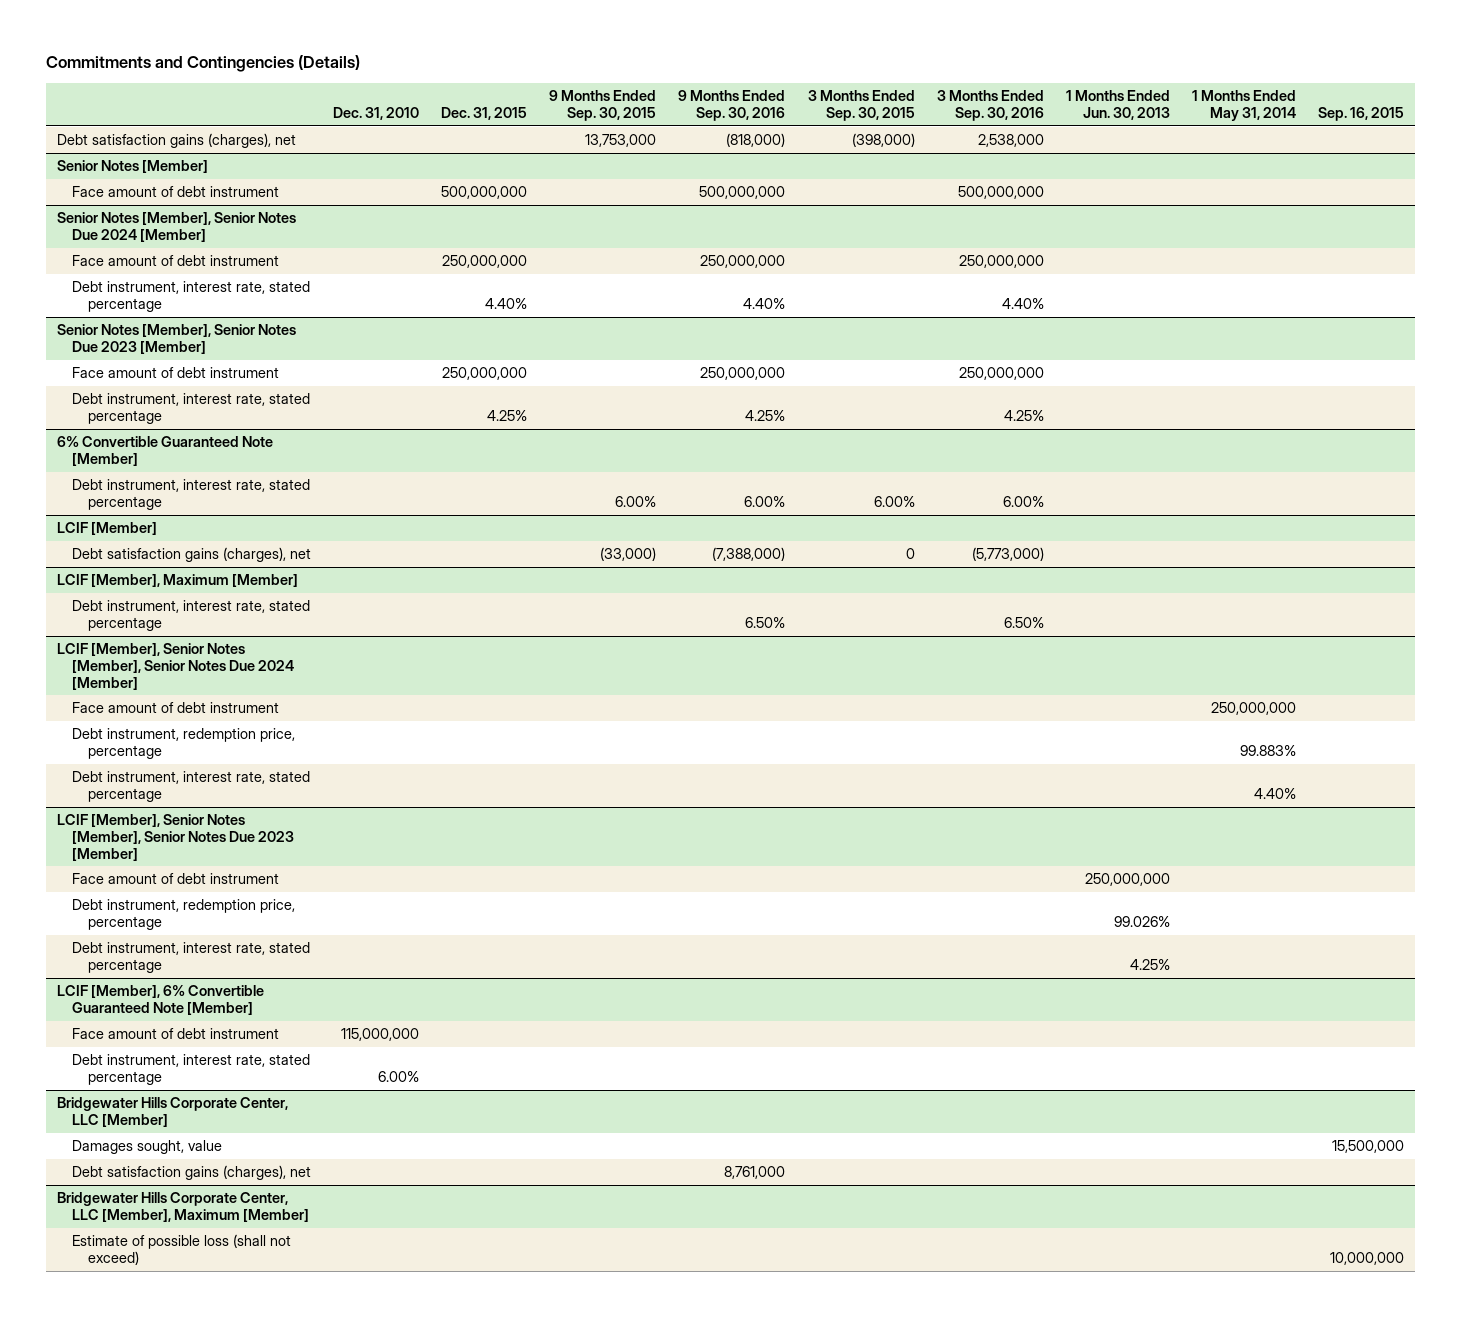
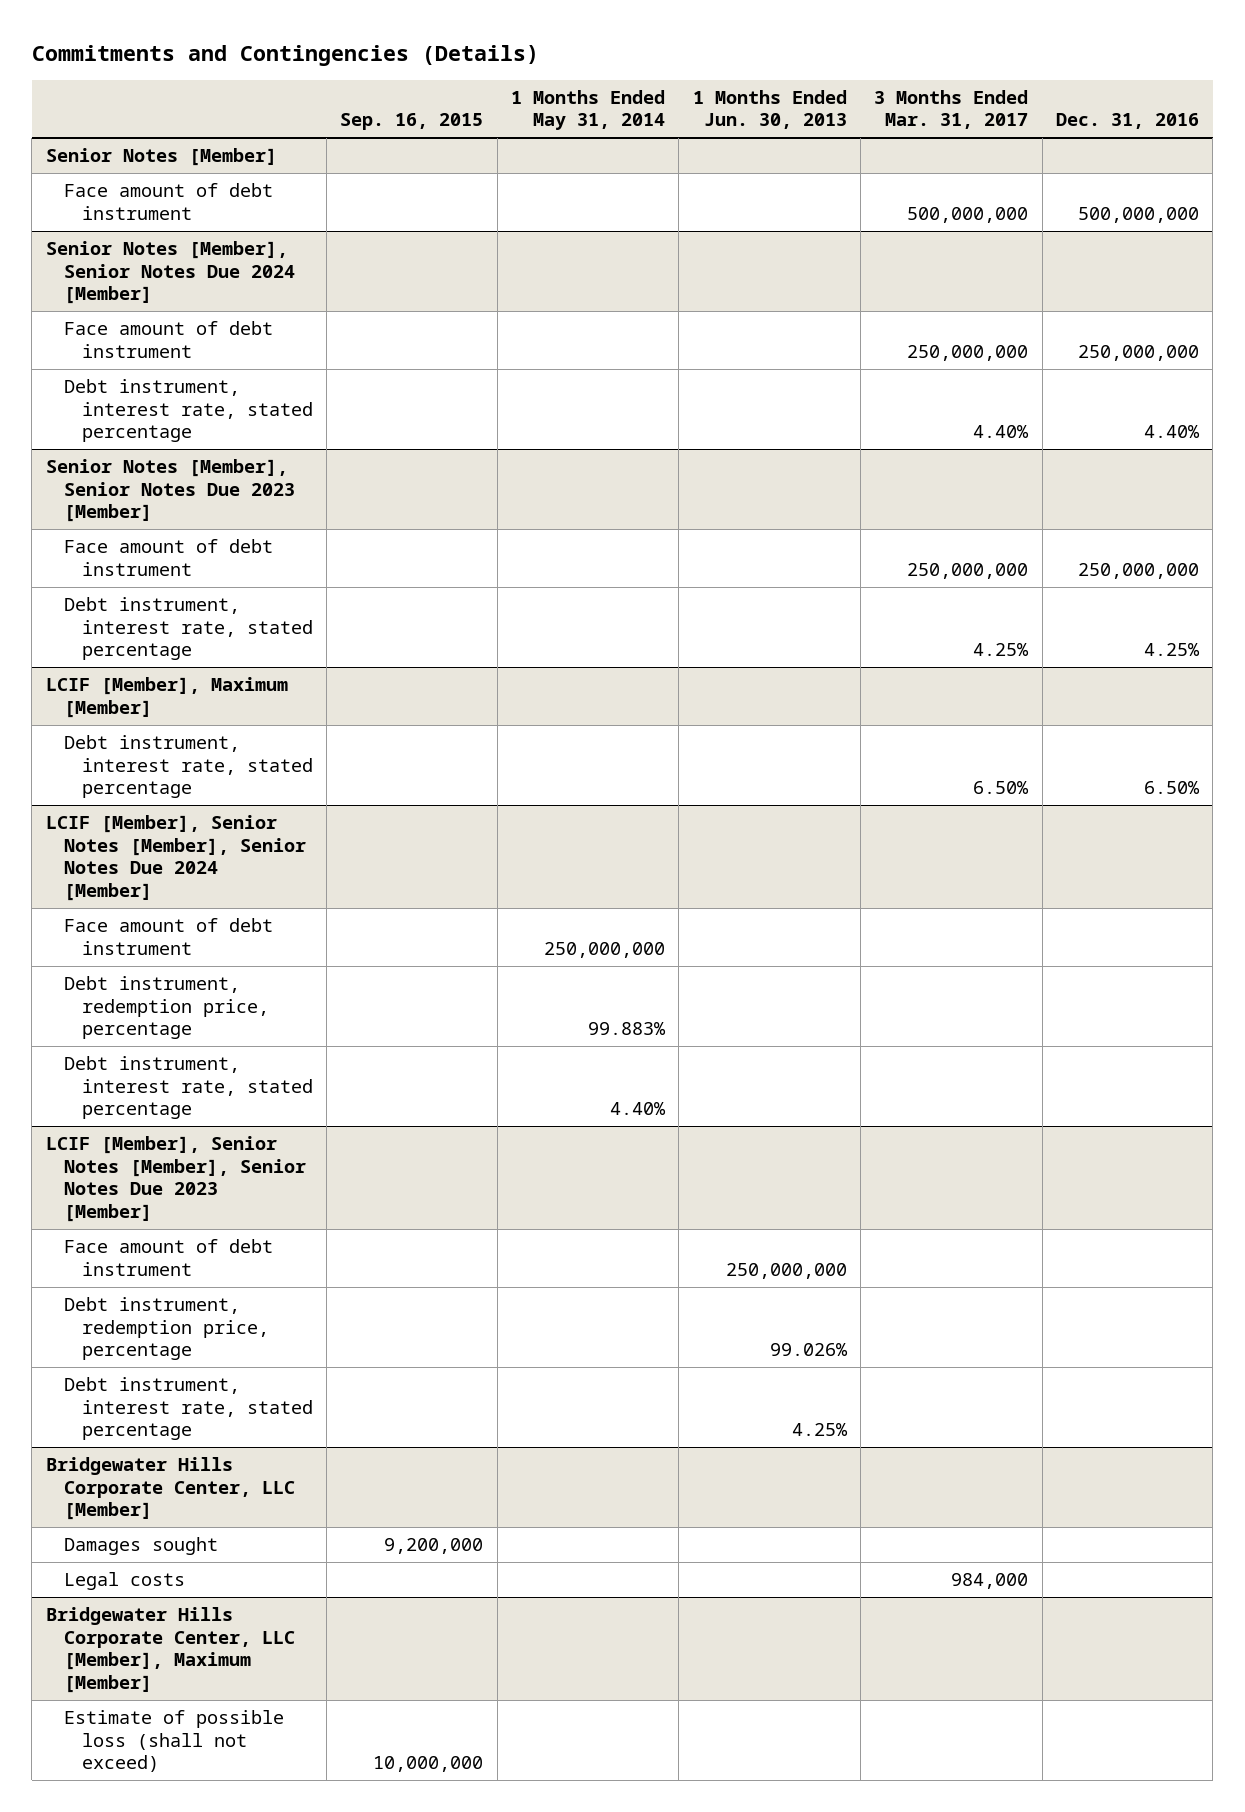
[333,106,420,120] Dec. 31, 2010 -> none
[441,106,528,120] Dec. 31, 2015 -> none
[549,90,657,121] 9 Months Ended Sep. 30, 2015 -> none
[678,90,786,121] 9 Months Ended Sep. 30, 2016 -> none
[807,90,915,121] 3 Months Ended Sep. 30, 2015 -> none
[936,90,1044,121] 3 Months Ended Sep. 30, 2016 -> none
none -> [874,89,1029,130] 3 Months Ended Mar. 31, 2017
none -> [1055,113,1199,130] Dec. 31, 2016
[56,133,296,149] Debt satisfaction gains (charges), net -> none
[56,436,273,466] 6% Convertible Guaranteed Note [Member] -> none
[72,479,311,510] Debt instrument, interest rate, stated percentage -> none
[56,522,157,536] LCIF [Member] -> none
[72,547,312,563] Debt satisfaction gains (charges), net -> none
[56,985,264,1015] LCIF [Member], 6% Convertible Guaranteed Note [Member] -> none
[72,1028,280,1040] Face amount of debt instrument -> none
[72,1054,311,1085] Debt instrument, interest rate, stated percentage -> none
[72,1165,312,1181] Debt satisfaction gains (charges), net -> none
[72,1140,223,1155] Damages sought, value -> [63,1537,218,1556] Damages sought
[1331,1140,1404,1154] 15,500,000 -> [384,1538,484,1555] 9,200,000
none -> [63,1572,185,1591] Legal costs

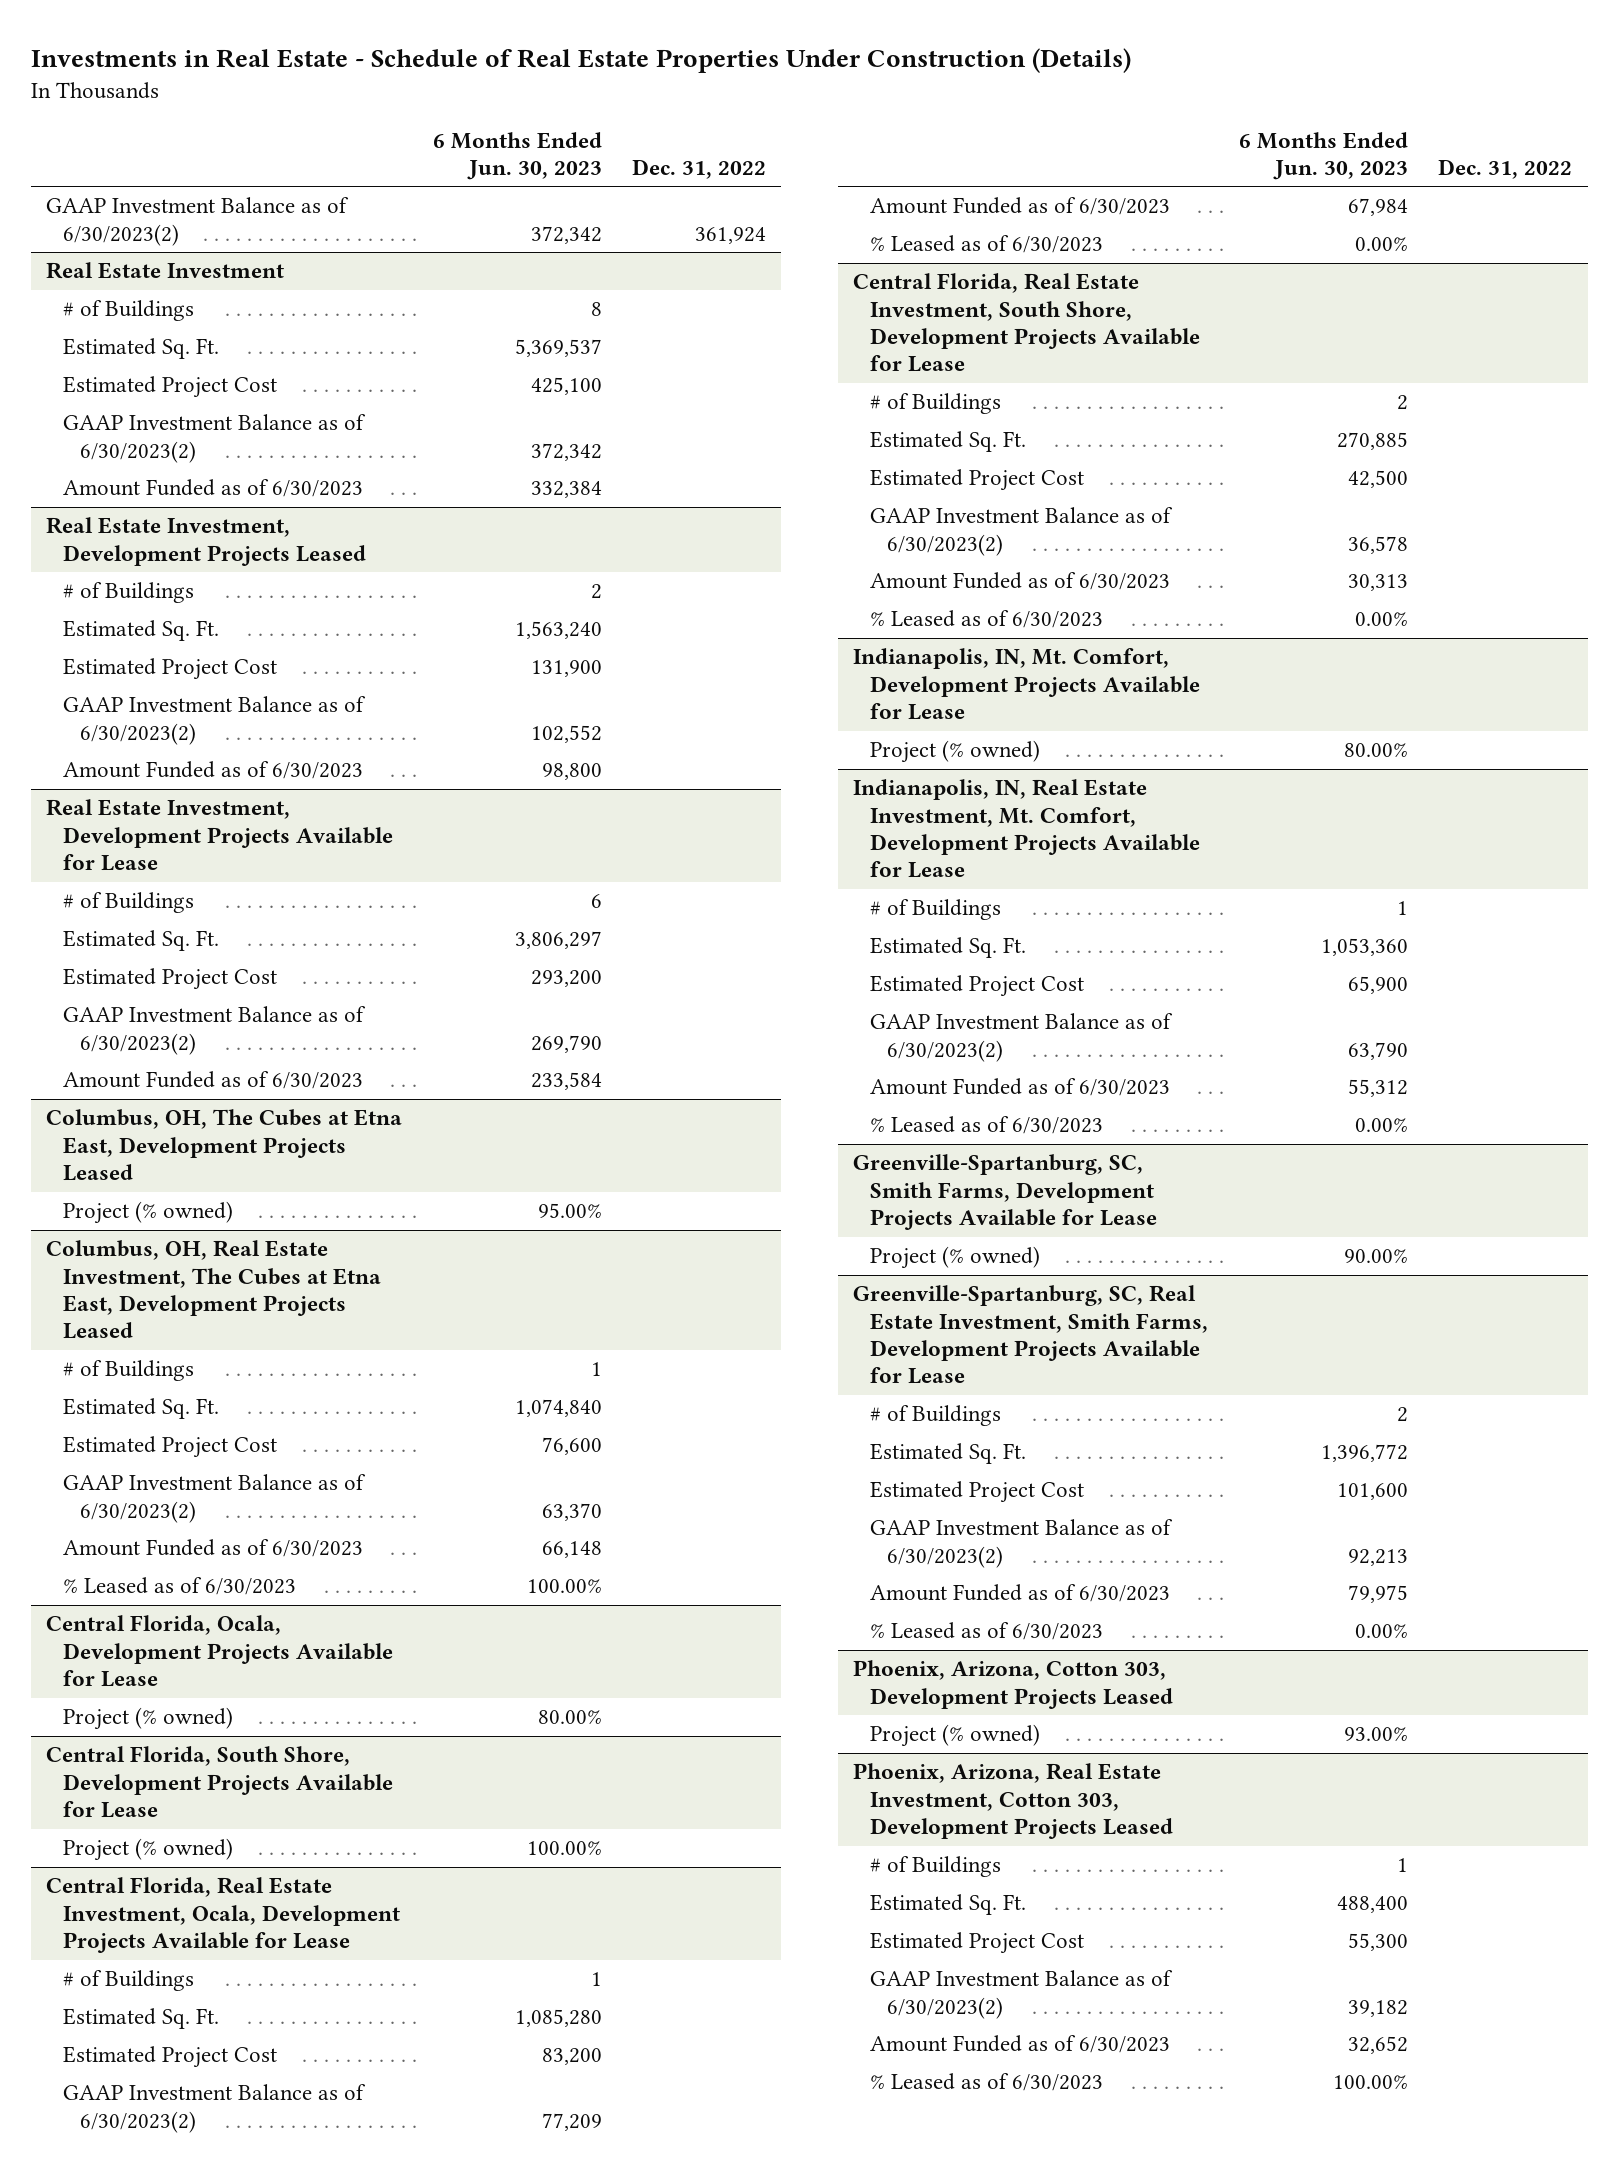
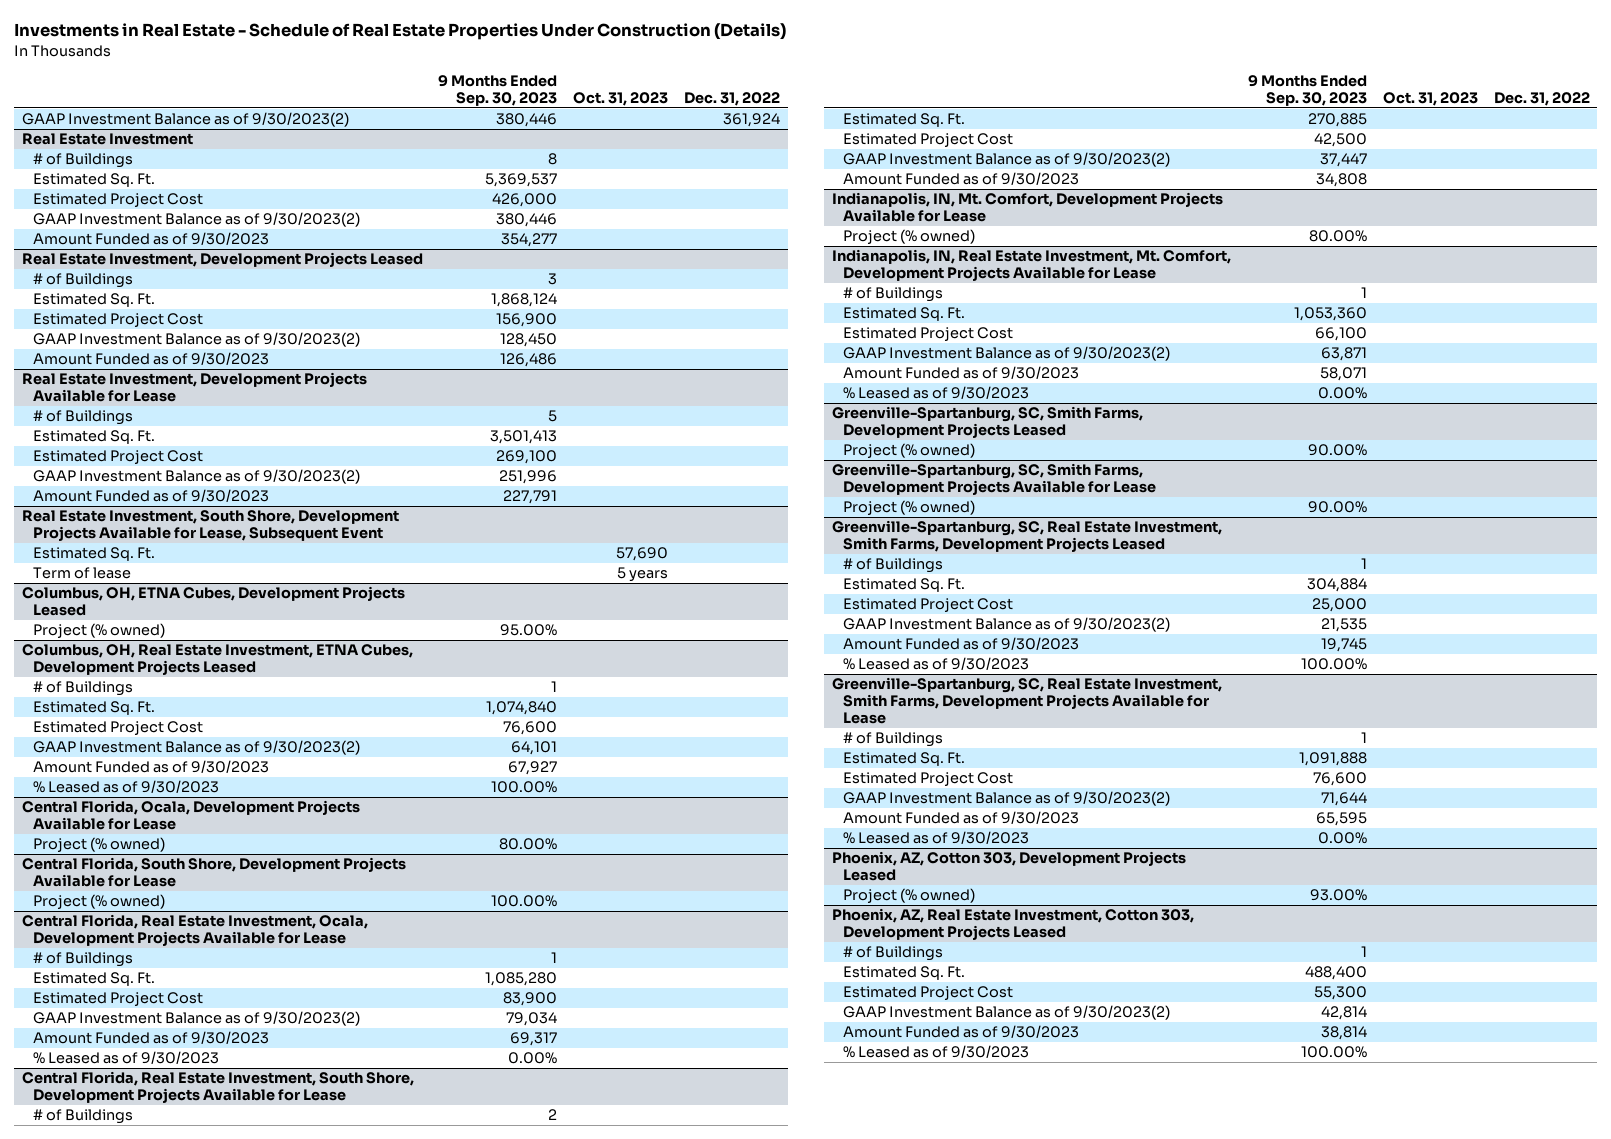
[432,131,602,180] 6 Months Ended Jun. 30, 2023 -> none
none -> [438,74,558,106] 9 Months Ended Sep. 30, 2023
none -> [573,91,669,106] Oct. 31, 2023
[46,197,350,246] GAAP Investment Balance as of 6/30/2023(2) -> [21,112,349,128] GAAP Investment Balance as of 9/30/2023(2)
[63,414,367,463] GAAP Investment Balance as of 6/30/2023(2) -> [32,212,360,228] GAAP Investment Balance as of 9/30/2023(2)
[63,479,364,498] Amount Funded as of 6/30/2023 -> [32,232,269,246] Amount Funded as of 9/30/2023
[63,696,367,745] GAAP Investment Balance as of 6/30/2023(2) -> [32,332,360,348] GAAP Investment Balance as of 9/30/2023(2)
[63,761,364,780] Amount Funded as of 6/30/2023 -> [32,352,269,366] Amount Funded as of 9/30/2023
[63,1006,367,1055] GAAP Investment Balance as of 6/30/2023(2) -> [32,469,360,485] GAAP Investment Balance as of 9/30/2023(2)
[63,1071,364,1090] Amount Funded as of 6/30/2023 -> [32,489,269,503] Amount Funded as of 9/30/2023
none -> [21,510,399,542] Real Estate Investment, South Shore, Development Projects Available for Lease, Subsequent Event
none -> [32,547,155,562] Estimated Sq. Ft.
none -> [32,567,131,580] Term of lease
[46,1109,403,1182] Columbus, OH, The Cubes at Etna East, Development Projects Leased -> [21,586,405,617] Columbus, OH, ETNA Cubes, Development Projects Leased
[46,1240,382,1340] Columbus, OH, Real Estate Investment, The Cubes at Etna East, Development Projects Leased -> [21,644,413,676] Columbus, OH, Real Estate Investment, ETNA Cubes, Development Projects Leased
[63,1474,367,1523] GAAP Investment Balance as of 6/30/2023(2) -> [32,740,360,756] GAAP Investment Balance as of 9/30/2023(2)
[63,1539,364,1558] Amount Funded as of 6/30/2023 -> [32,760,269,774] Amount Funded as of 9/30/2023
[63,1577,297,1596] % Leased as of 6/30/2023 -> [32,780,219,794] % Leased as of 9/30/2023
[63,2084,367,2133] GAAP Investment Balance as of 6/30/2023(2) -> [32,1011,360,1027] GAAP Investment Balance as of 9/30/2023(2)
[870,197,1171,216] Amount Funded as of 6/30/2023 -> [32,1031,269,1045] Amount Funded as of 9/30/2023
[870,235,1104,254] % Leased as of 6/30/2023 -> [32,1051,219,1065] % Leased as of 9/30/2023
[870,610,1104,629] % Leased as of 6/30/2023 -> none
[870,507,1174,556] GAAP Investment Balance as of 6/30/2023(2) -> [842,152,1170,168] GAAP Investment Balance as of 9/30/2023(2)
[870,572,1171,591] Amount Funded as of 6/30/2023 -> [842,172,1079,186] Amount Funded as of 9/30/2023
[870,1013,1174,1062] GAAP Investment Balance as of 6/30/2023(2) -> [842,346,1170,362] GAAP Investment Balance as of 9/30/2023(2)
[870,1078,1171,1097] Amount Funded as of 6/30/2023 -> [842,366,1079,380] Amount Funded as of 9/30/2023
[870,1116,1104,1135] % Leased as of 6/30/2023 -> [842,386,1029,400] % Leased as of 9/30/2023
none -> [831,406,1143,439] Greenville-Spartanburg, SC, Smith Farms, Development Projects Leased
none -> [842,443,975,459] Project (% owned)
none -> [831,520,1222,553] Greenville-Spartanburg, SC, Real Estate Investment, Smith Farms, Development Projects Leased
none -> [842,558,943,574] # of Buildings
none -> [842,578,965,593] Estimated Sq. Ft.
none -> [842,598,1013,613] Estimated Project Cost
none -> [842,617,1170,633] GAAP Investment Balance as of 9/30/2023(2)
none -> [842,637,1079,651] Amount Funded as of 9/30/2023
none -> [842,657,1029,671] % Leased as of 9/30/2023
[870,1519,1174,1568] GAAP Investment Balance as of 6/30/2023(2) -> [842,791,1170,807] GAAP Investment Balance as of 9/30/2023(2)
[870,1584,1171,1603] Amount Funded as of 6/30/2023 -> [842,811,1079,825] Amount Funded as of 9/30/2023
[870,1622,1104,1641] % Leased as of 6/30/2023 -> [842,831,1029,845] % Leased as of 9/30/2023
[853,1660,1174,1709] Phoenix, Arizona, Cotton 303, Development Projects Leased -> [831,851,1186,882] Phoenix, AZ, Cotton 303, Development Projects Leased
[853,1763,1174,1840] Phoenix, Arizona, Real Estate Investment, Cotton 303, Development Projects Leased -> [831,908,1194,941] Phoenix, AZ, Real Estate Investment, Cotton 303, Development Projects Leased
[870,1970,1174,2019] GAAP Investment Balance as of 6/30/2023(2) -> [842,1005,1170,1021] GAAP Investment Balance as of 9/30/2023(2)
[870,2035,1171,2054] Amount Funded as of 6/30/2023 -> [842,1025,1079,1039] Amount Funded as of 9/30/2023
[870,2073,1104,2092] % Leased as of 6/30/2023 -> [842,1045,1029,1059] % Leased as of 9/30/2023

